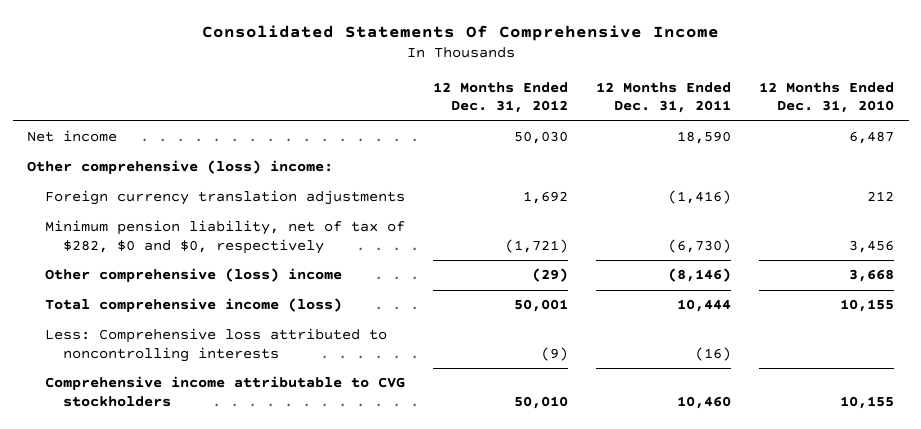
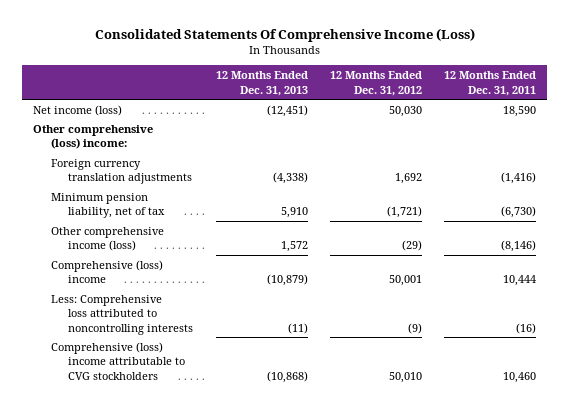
[201,24,719,41] Consolidated Statements Of Comprehensive Income -> [94,28,475,43] Consolidated Statements Of Comprehensive Income (Loss)
[759,81,895,114] 12 Months Ended Dec. 31, 2010 -> none
none -> [215,71,308,96] 12 Months Ended Dec. 31, 2013
[26,130,117,143] Net income -> [33,104,123,116] Net income (loss)
[45,220,406,254] Minimum pension liability, net of tax of $282, $0 and $0, respectively -> [50,192,166,219] Minimum pension liability, net of tax
[45,268,343,283] Other comprehensive (loss) income -> [50,226,164,252] Other comprehensive income (loss)
[45,298,343,313] Total comprehensive income (loss) -> [50,259,163,284] Comprehensive (loss) income
[45,376,406,407] Comprehensive income attributable to CVG stockholders -> [50,341,186,380] Comprehensive (loss) income attributable to CVG stockholders

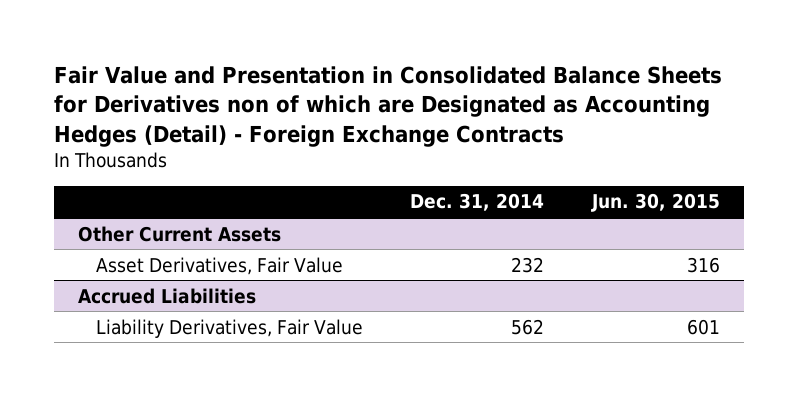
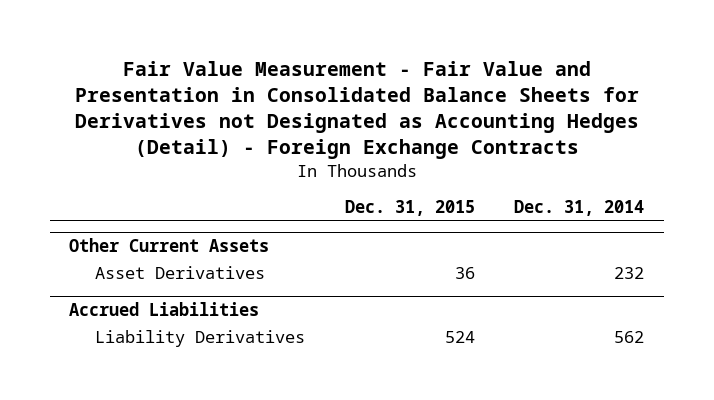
[54,66,723,147] Fair Value and Presentation in Consolidated Balance Sheets for Derivatives non of which are Designated as Accounting Hedges (Detail) - Foreign Exchange Contracts -> [74,60,639,160] Fair Value Measurement - Fair Value and Presentation in Consolidated Balance Sheets for Derivatives not Designated as Accounting Hedges (Detail) - Foreign Exchange Contracts
[591,193,721,213] Jun. 30, 2015 -> none
none -> [344,200,475,217] Dec. 31, 2015
[95,256,343,275] Asset Derivatives, Fair Value -> [95,265,266,279] Asset Derivatives
[95,318,363,338] Liability Derivatives, Fair Value -> [95,329,306,347] Liability Derivatives

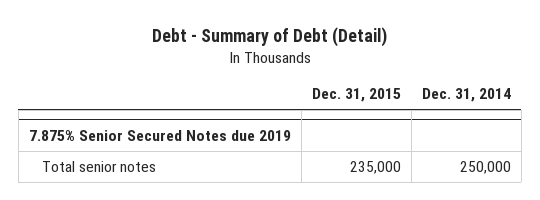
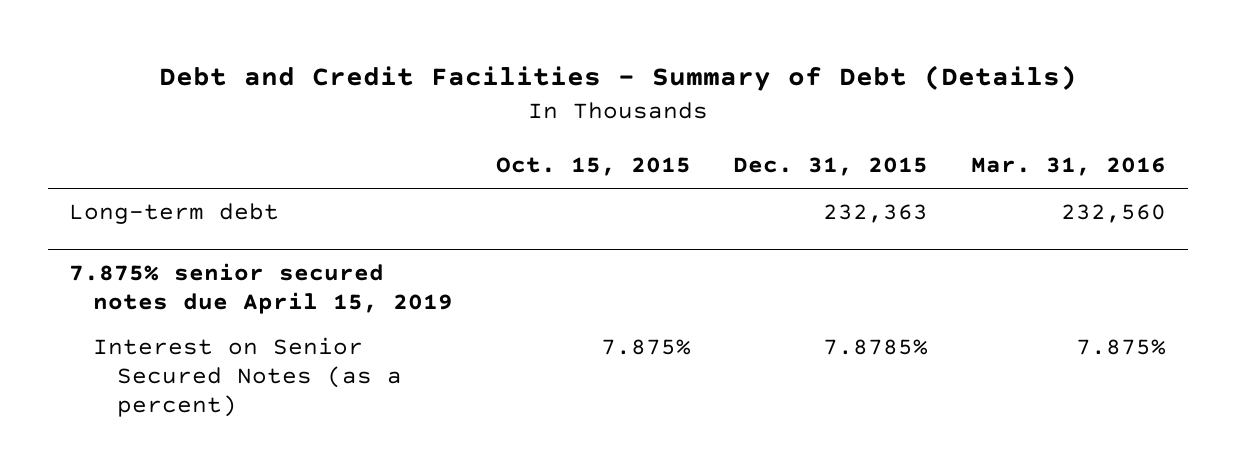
[151,27,387,48] Debt - Summary of Debt (Detail) -> [158,65,1077,92] Debt and Credit Facilities - Summary of Debt (Details)
[421,88,511,103] Dec. 31, 2014 -> none
none -> [495,157,691,177] Oct. 15, 2015
none -> [971,157,1167,177] Mar. 31, 2016
[41,161,156,173] Total senior notes -> none
none -> [69,202,280,224] Long-term debt
[28,129,291,141] 7.875% Senior Secured Notes due 2019 -> [69,262,453,314] 7.875% senior secured notes due April 15, 2019
none -> [92,336,402,418] Interest on Senior Secured Notes (as a percent)

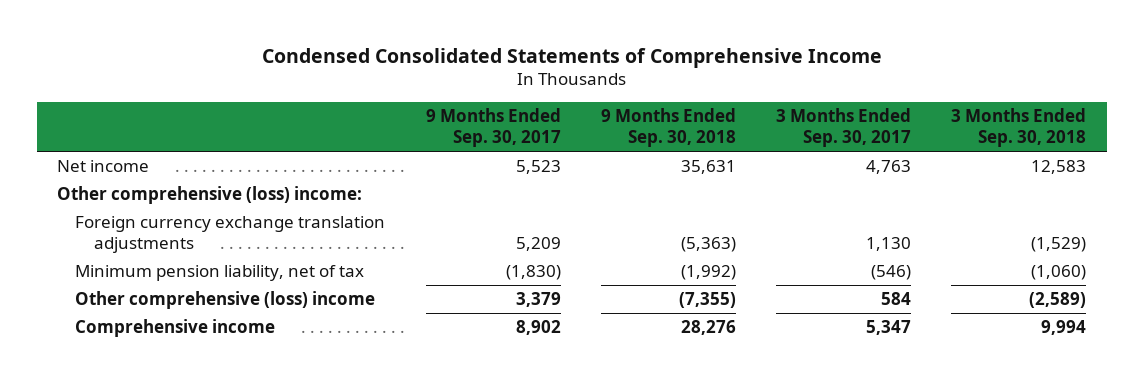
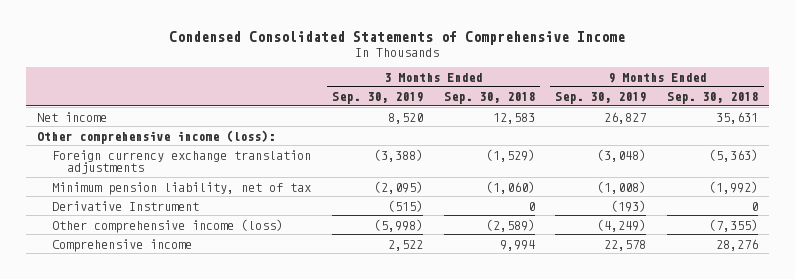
[425,108,561,148] 9 Months Ended Sep. 30, 2017 -> none
[776,108,912,148] 3 Months Ended Sep. 30, 2017 -> none
none -> [331,92,423,105] Sep. 30, 2019
none -> [555,92,647,105] Sep. 30, 2019
[56,186,362,205] Other comprehensive (loss) income: -> [36,129,275,144] Other comprehensive income (loss):
none -> [51,200,199,211] Derivative Instrument
[75,291,376,310] Other comprehensive (loss) income -> [51,218,283,233] Other comprehensive income (loss)

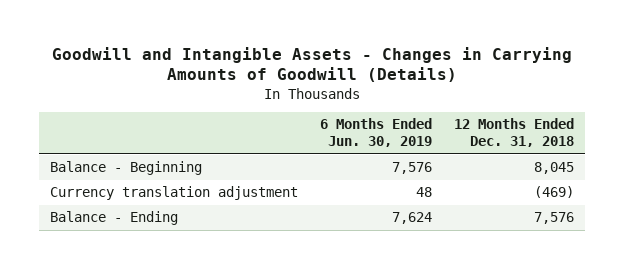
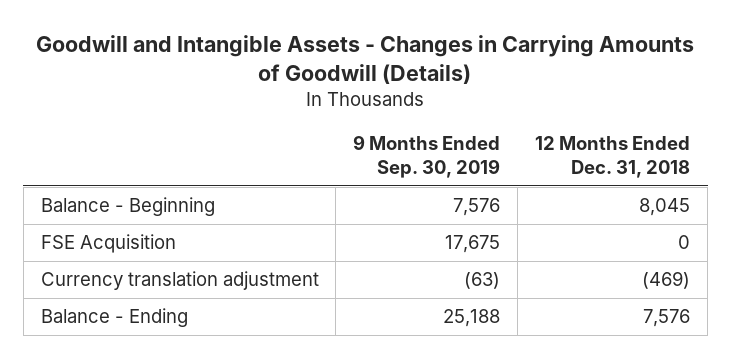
[319,118,432,148] 6 Months Ended Jun. 30, 2019 -> none
none -> [353,134,501,178] 9 Months Ended Sep. 30, 2019
none -> [40,234,176,254] FSE Acquisition

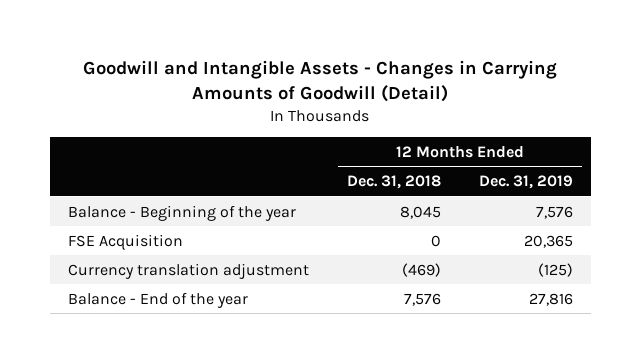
[36,35,695,84] Goodwill and Intangible Assets - Changes in Carrying Amounts of Goodwill (Details) -> [83,60,558,103] Goodwill and Intangible Assets - Changes in Carrying Amounts of Goodwill (Detail)
[353,134,501,178] 9 Months Ended Sep. 30, 2019 -> none
none -> [478,175,573,190] Dec. 31, 2019
[40,197,215,217] Balance - Beginning -> [68,204,297,221] Balance - Beginning of the year
[40,308,188,328] Balance - Ending -> [68,291,249,308] Balance - End of the year

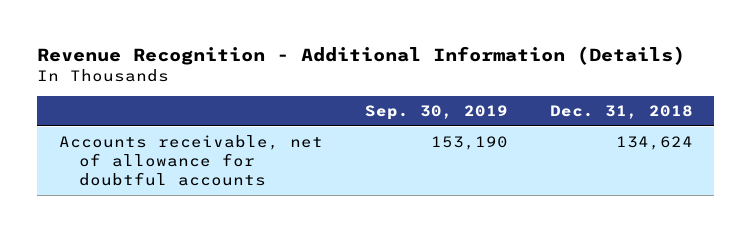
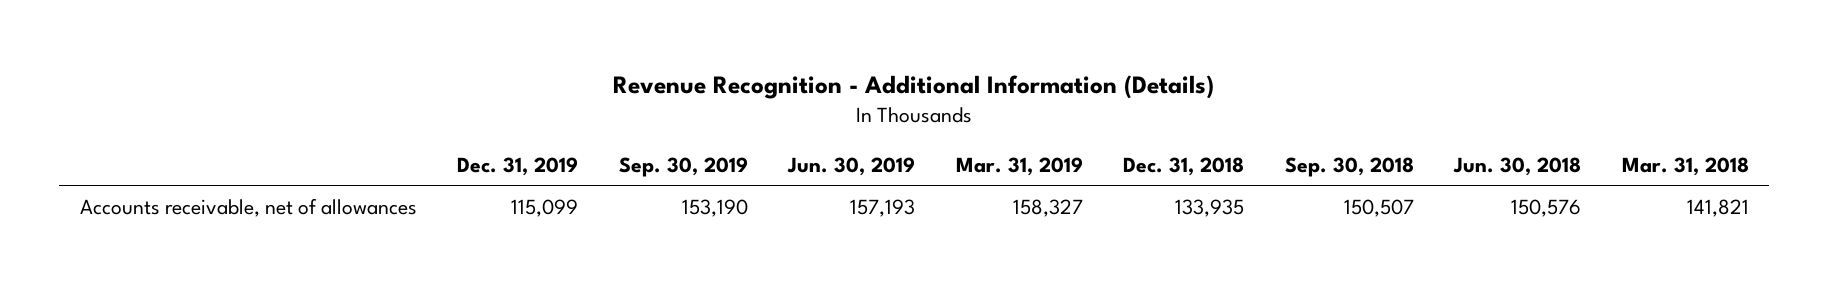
none -> [457,156,579,176] Dec. 31, 2019
none -> [787,156,916,176] Jun. 30, 2019
none -> [955,156,1083,176] Mar. 31, 2019
none -> [1284,156,1414,177] Sep. 30, 2018
none -> [1453,156,1582,176] Jun. 30, 2018
none -> [1621,156,1749,176] Mar. 31, 2018
[58,135,323,187] Accounts receivable, net of allowance for doubtful accounts -> [79,197,417,217] Accounts receivable, net of allowances
[616,136,694,151] 134,624 -> [1175,198,1245,217] 133,935

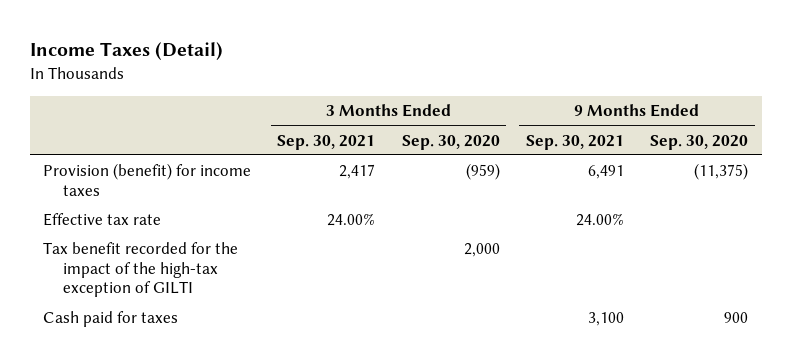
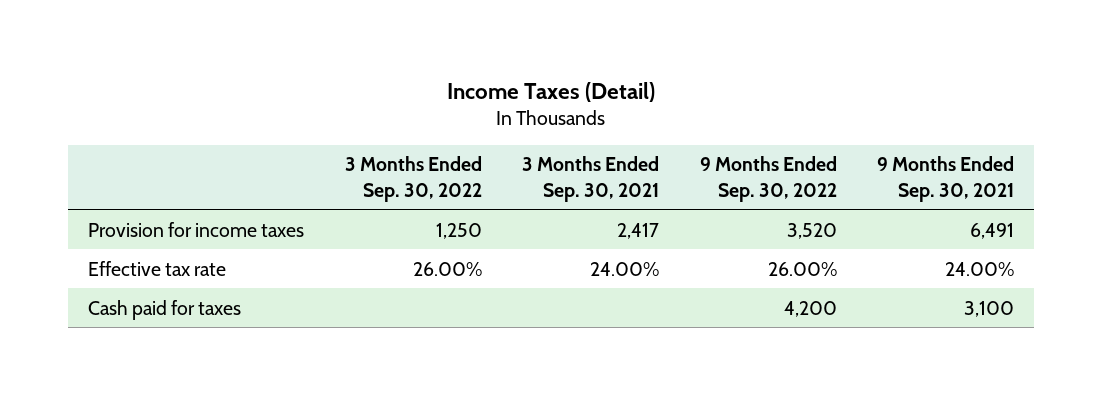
[401,134,500,150] Sep. 30, 2020 -> none
[650,134,749,150] Sep. 30, 2020 -> none
none -> [344,156,482,202] 3 Months Ended Sep. 30, 2022
none -> [699,156,837,202] 9 Months Ended Sep. 30, 2022
[43,163,252,196] Provision (benefit) for income taxes -> [88,221,305,237] Provision for income taxes
[43,242,239,298] Tax benefit recorded for the impact of the high-tax exception of GILTI -> none

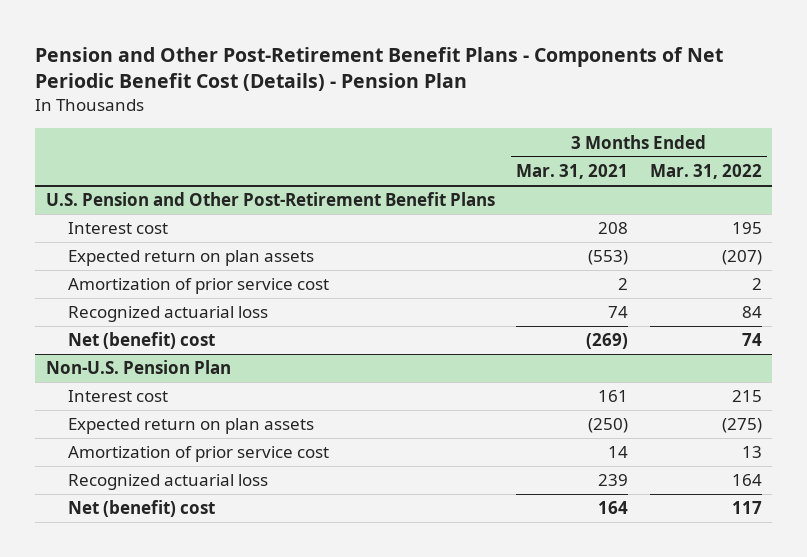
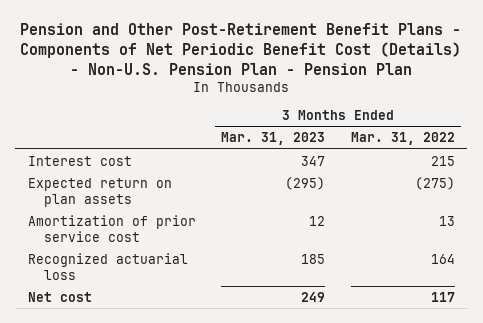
[35,46,724,92] Pension and Other Post-Retirement Benefit Plans - Components of Net Periodic Benefit Cost (Details) - Pension Plan -> [20,23,462,75] Pension and Other Post-Retirement Benefit Plans - Components of Net Periodic Benefit Cost (Details) - Non-U.S. Pension Plan - Pension Plan
[516,164,629,180] Mar. 31, 2021 -> none
none -> [221,132,326,146] Mar. 31, 2023
[45,192,495,207] U.S. Pension and Other Post-Retirement Benefit Plans -> none
[67,222,168,235] Interest cost -> none
[67,250,314,267] Expected return on plan assets -> none
[67,278,329,295] Amortization of prior service cost -> none
[67,306,268,323] Recognized actuarial loss -> none
[67,332,215,350] Net (benefit) cost -> none
[45,360,231,375] Non-U.S. Pension Plan -> none
[67,500,215,518] Net (benefit) cost -> [27,291,92,302] Net cost

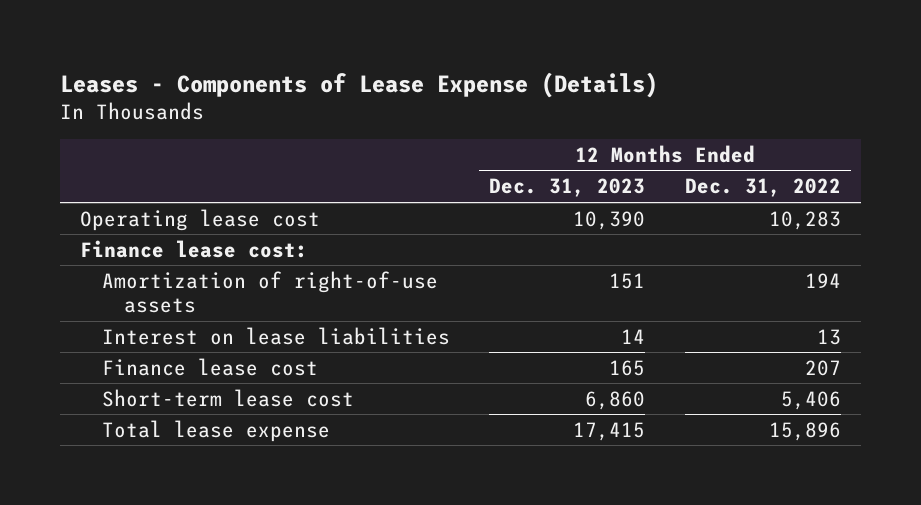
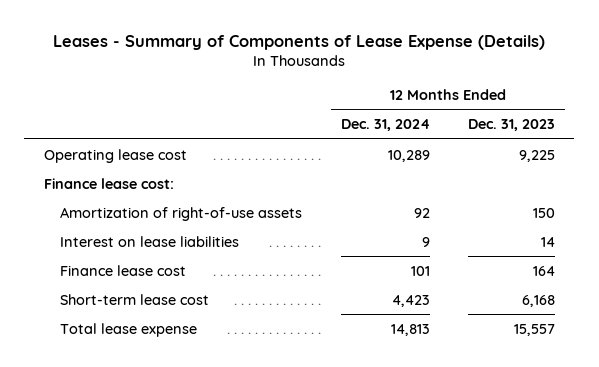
[60,71,659,98] Leases - Components of Lease Expense (Details) -> [53,34,546,50] Leases - Summary of Components of Lease Expense (Details)
[684,178,841,198] Dec. 31, 2022 -> none
none -> [340,119,430,132] Dec. 31, 2024
[573,210,646,230] 10,390 -> [519,149,556,162] 9,225
[609,272,646,289] 151 -> [533,207,556,218] 150
[609,359,646,376] 165 -> [533,265,556,276] 164
[585,390,646,410] 6,860 -> [522,294,556,307] 6,168
[573,421,646,441] 17,415 -> [514,323,556,336] 15,557

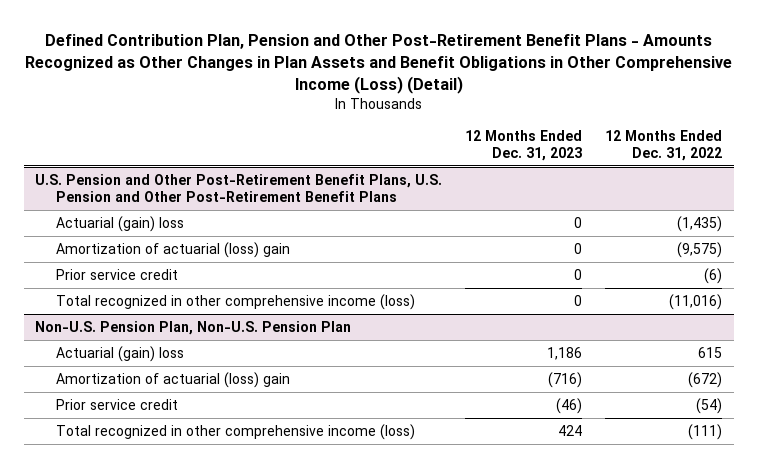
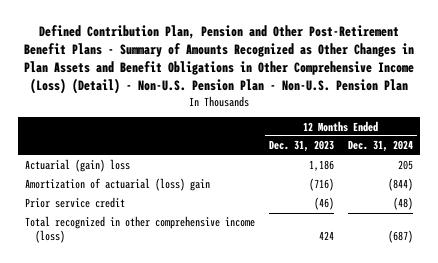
[24,33,732,94] Defined Contribution Plan, Pension and Other Post-Retirement Benefit Plans - Amounts Recognized as Other Changes in Plan Assets and Benefit Obligations in Other Comprehensive Income (Loss) (Detail) -> [24,24,415,94] Defined Contribution Plan, Pension and Other Post-Retirement Benefit Plans - Summary of Amounts Recognized as Other Changes in Plan Assets and Benefit Obligations in Other Comprehensive Income (Loss) (Detail) - Non-U.S. Pension Plan - Non-U.S. Pension Plan
[605,129,723,161] 12 Months Ended Dec. 31, 2022 -> none
none -> [348,140,414,153] Dec. 31, 2024
[35,174,443,203] U.S. Pension and Other Post-Retirement Benefit Plans, U.S. Pension and Other Post-Retirement Benefit Plans -> none
[56,216,185,233] Actuarial (gain) loss -> none
[56,242,291,259] Amortization of actuarial (loss) gain -> none
[56,269,179,281] Prior service credit -> none
[56,294,416,311] Total recognized in other comprehensive income (loss) -> none
[35,321,352,336] Non-U.S. Pension Plan, Non-U.S. Pension Plan -> none

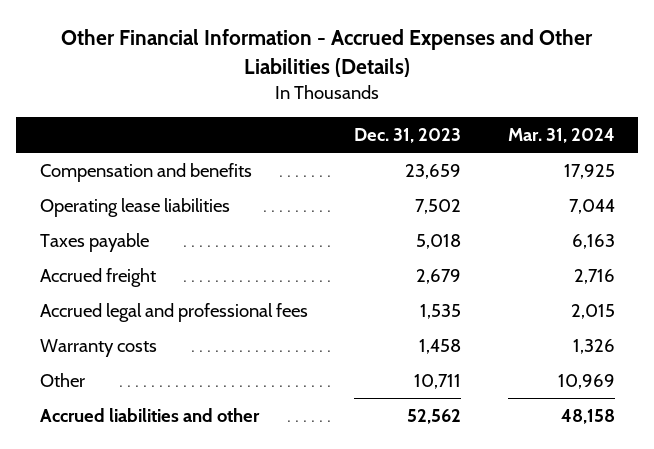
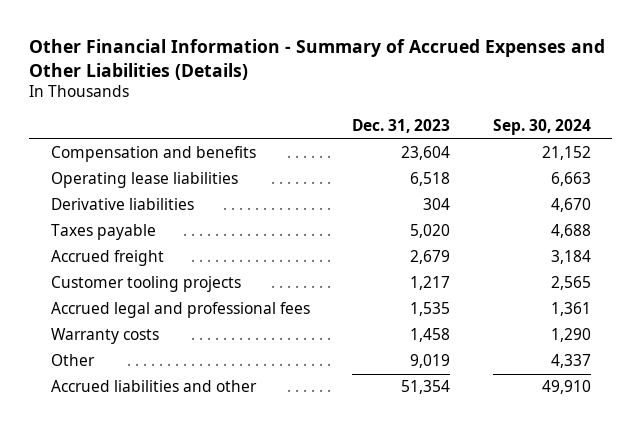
[61,28,594,77] Other Financial Information - Accrued Expenses and Other Liabilities (Details) -> [29,39,606,80] Other Financial Information - Summary of Accrued Expenses and Other Liabilities (Details)
[507,128,615,144] Mar. 31, 2024 -> none
none -> [492,119,591,136] Sep. 30, 2024
[405,163,462,179] 23,659 -> [401,146,451,161] 23,604
[415,198,462,214] 7,502 -> [410,172,451,187] 6,518
none -> [50,198,194,211] Derivative liabilities
[416,233,462,249] 5,018 -> [410,224,451,239] 5,020
none -> [50,276,241,293] Customer tooling projects
[414,373,462,389] 10,711 -> [410,354,451,369] 9,019
[407,408,462,424] 52,562 -> [401,380,451,395] 51,354

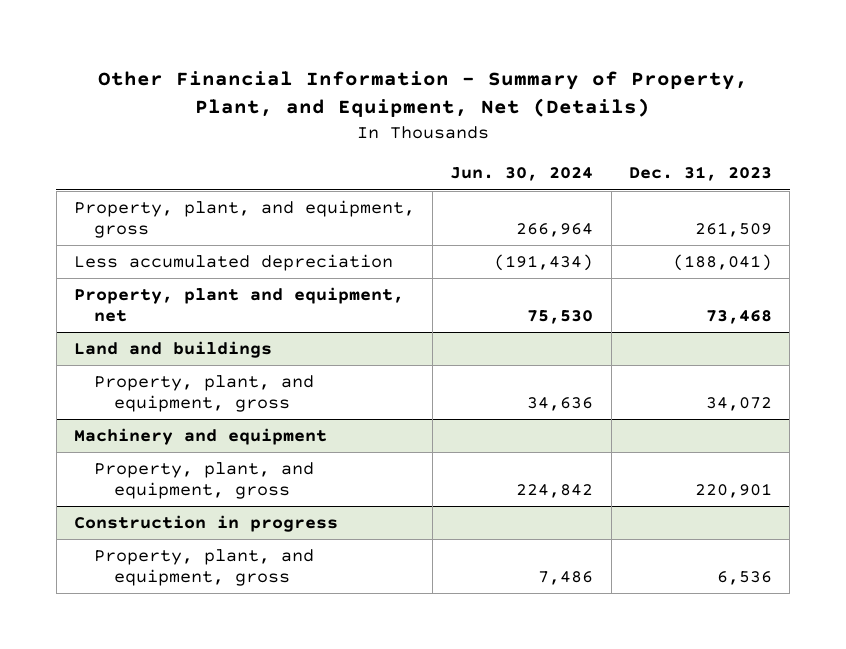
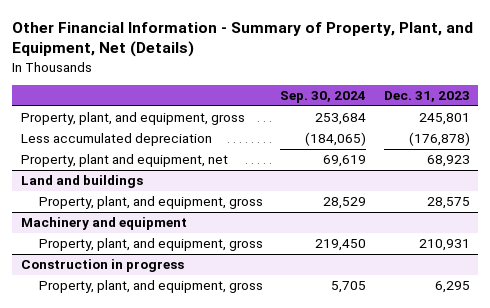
[450,167,594,182] Jun. 30, 2024 -> none
none -> [280,90,367,103] Sep. 30, 2024
[694,222,772,238] 261,509 -> [418,113,470,126] 245,801
[672,253,772,271] (188,041) -> [408,132,470,147] (176,878)
[705,310,772,325] 73,468 -> [426,155,470,168] 68,923
[705,397,772,412] 34,072 -> [426,197,470,210] 28,575
[694,483,772,499] 220,901 -> [418,239,470,252] 210,931
[716,571,772,586] 6,536 -> [434,281,470,294] 6,295

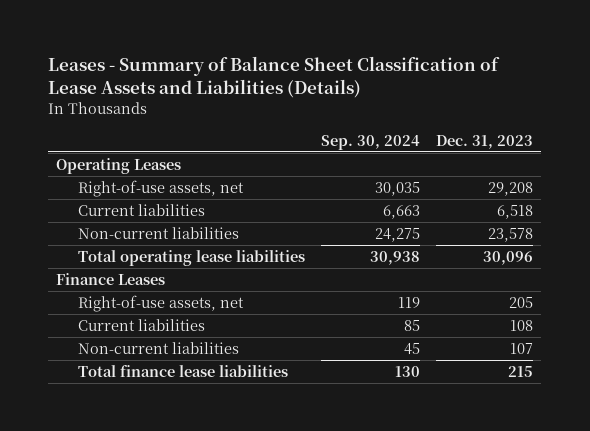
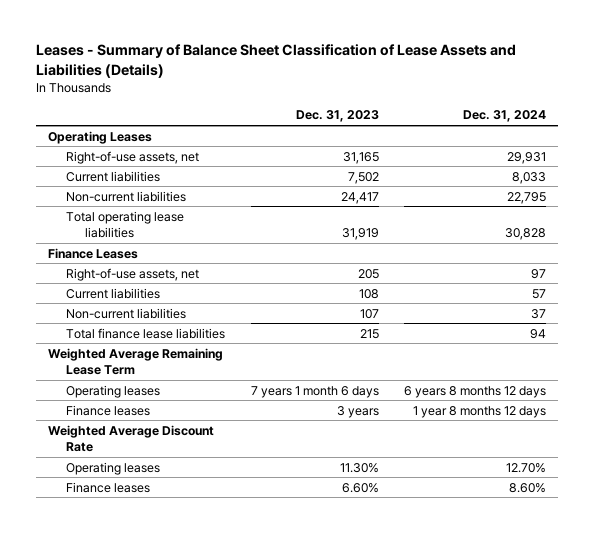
[321,134,421,150] Sep. 30, 2024 -> none
none -> [462,110,546,123] Dec. 31, 2024
[488,181,534,196] 29,208 -> [342,151,379,164] 31,165
[497,204,534,219] 6,518 -> [347,171,379,184] 7,502
[488,227,534,242] 23,578 -> [340,191,379,204] 24,417
[483,250,534,265] 30,096 -> [341,228,379,241] 31,919
none -> [48,347,224,376] Weighted Average Remaining Lease Term
none -> [66,384,161,398] Operating leases
none -> [66,404,151,416] Finance leases
none -> [48,424,215,453] Weighted Average Discount Rate
none -> [66,461,161,475] Operating leases
none -> [66,481,151,493] Finance leases

